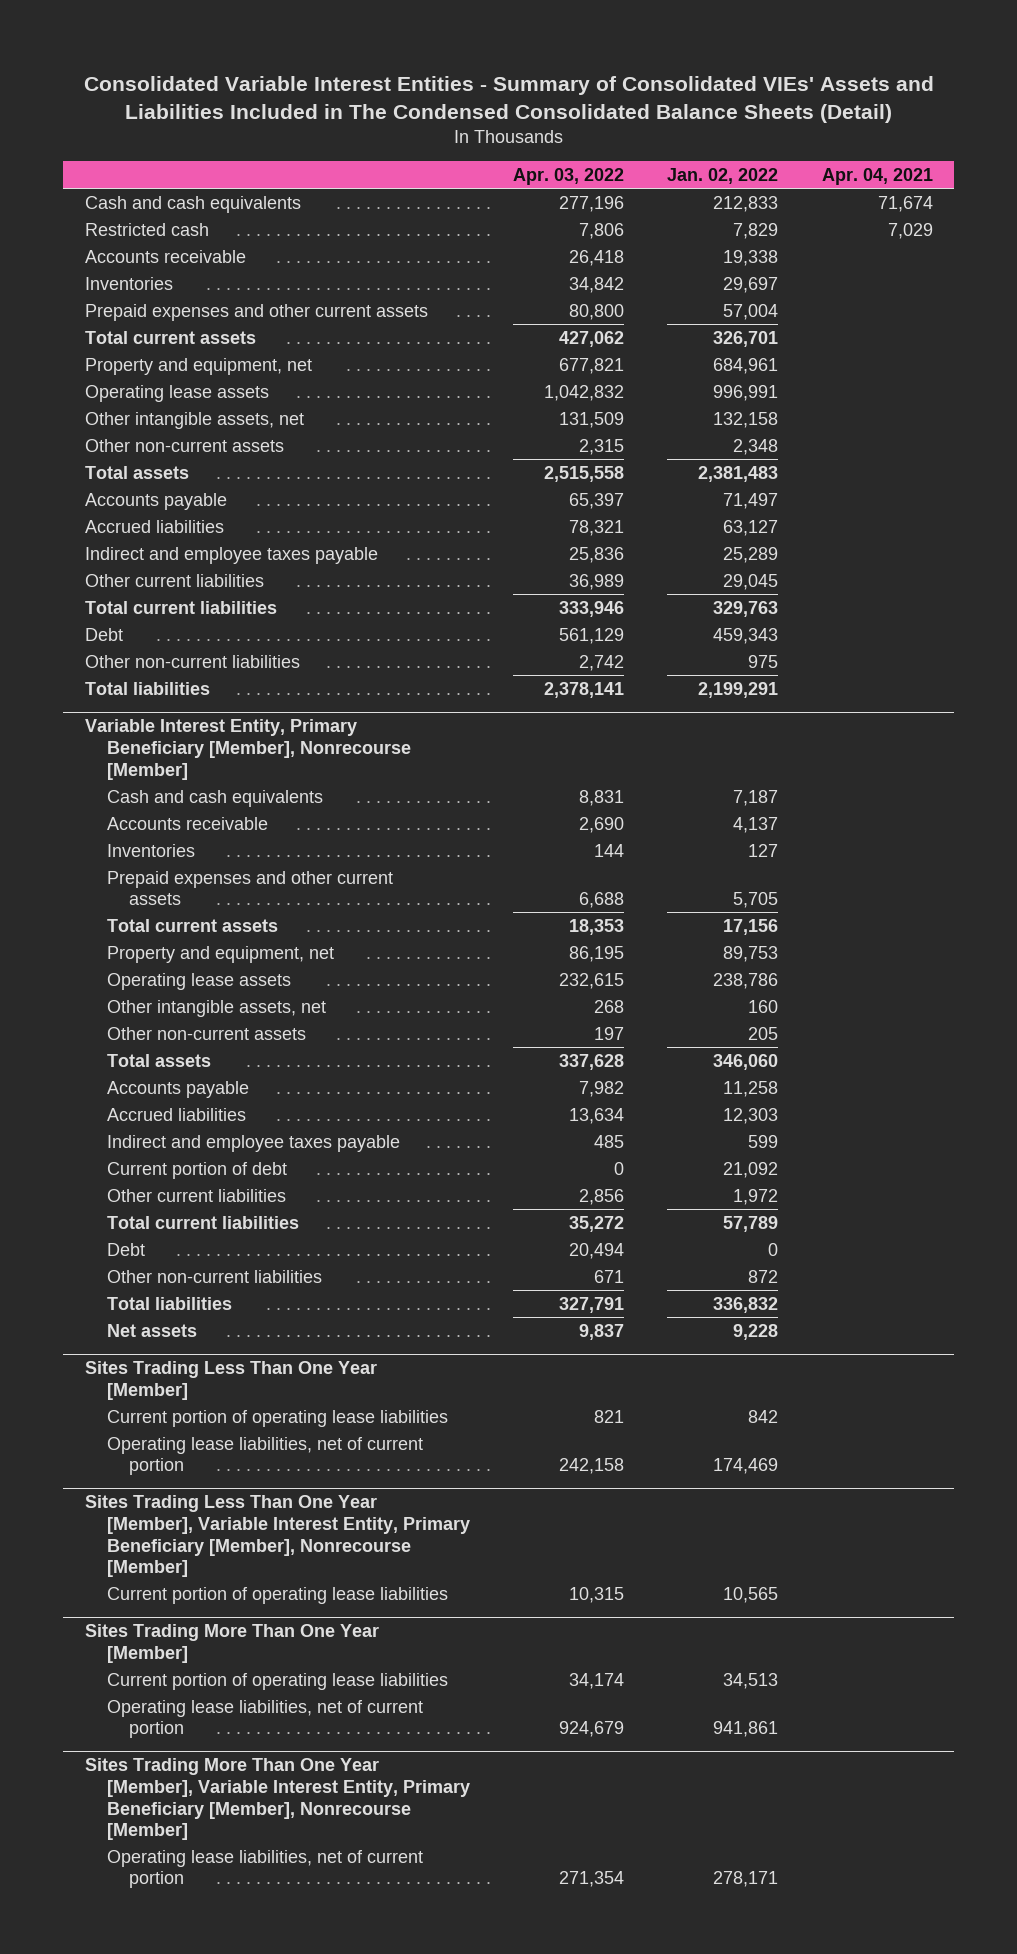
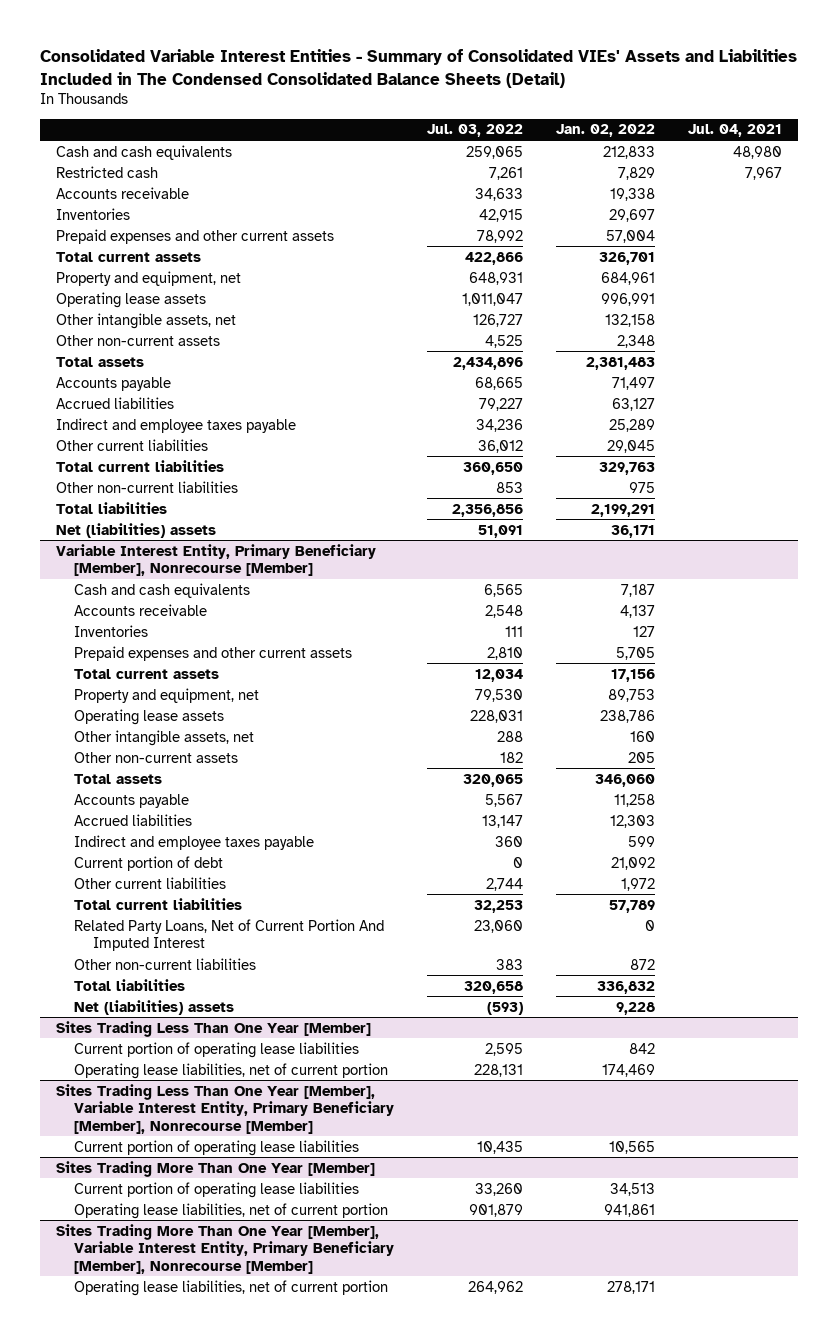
[513,167,625,185] Apr. 03, 2022 -> none
[821,167,933,185] Apr. 04, 2021 -> none
none -> [427,124,524,138] Jul. 03, 2022
none -> [687,124,782,138] Jul. 04, 2021
[84,627,123,641] Debt -> none
none -> [55,522,216,538] Net (liabilities) assets
[106,1242,145,1256] Debt -> none
none -> [74,918,385,952] Related Party Loans, Net of Current Portion And Imputed Interest
[106,1323,197,1337] Net assets -> [74,999,235,1015] Net (liabilities) assets

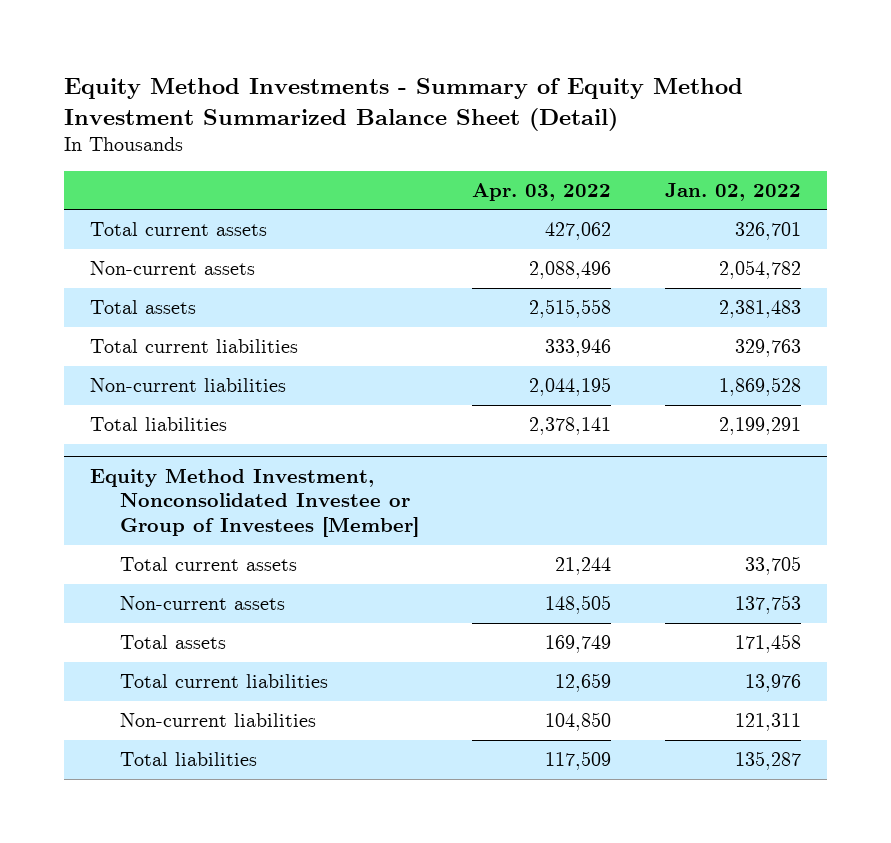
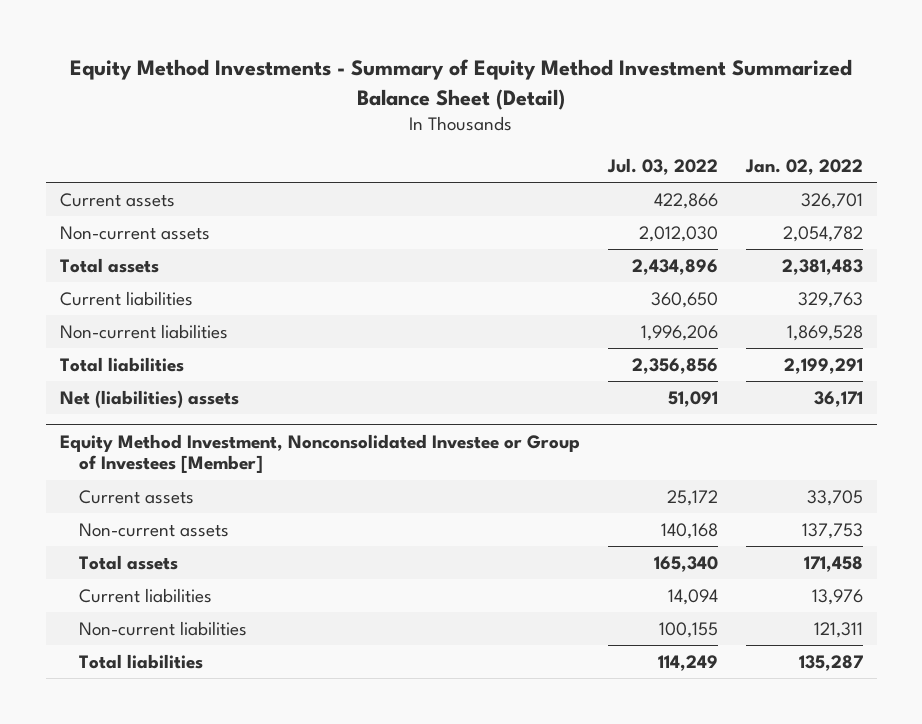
[472,182,612,201] Apr. 03, 2022 -> none
none -> [606,158,718,176] Jul. 03, 2022
[90,222,268,237] Total current assets -> [59,192,175,207] Current assets
[90,339,299,354] Total current liabilities -> [59,290,193,306] Current liabilities
none -> [59,389,239,408] Net (liabilities) assets
[120,557,298,572] Total current assets -> [79,489,195,504] Current assets
[120,674,329,689] Total current liabilities -> [79,587,213,603] Current liabilities

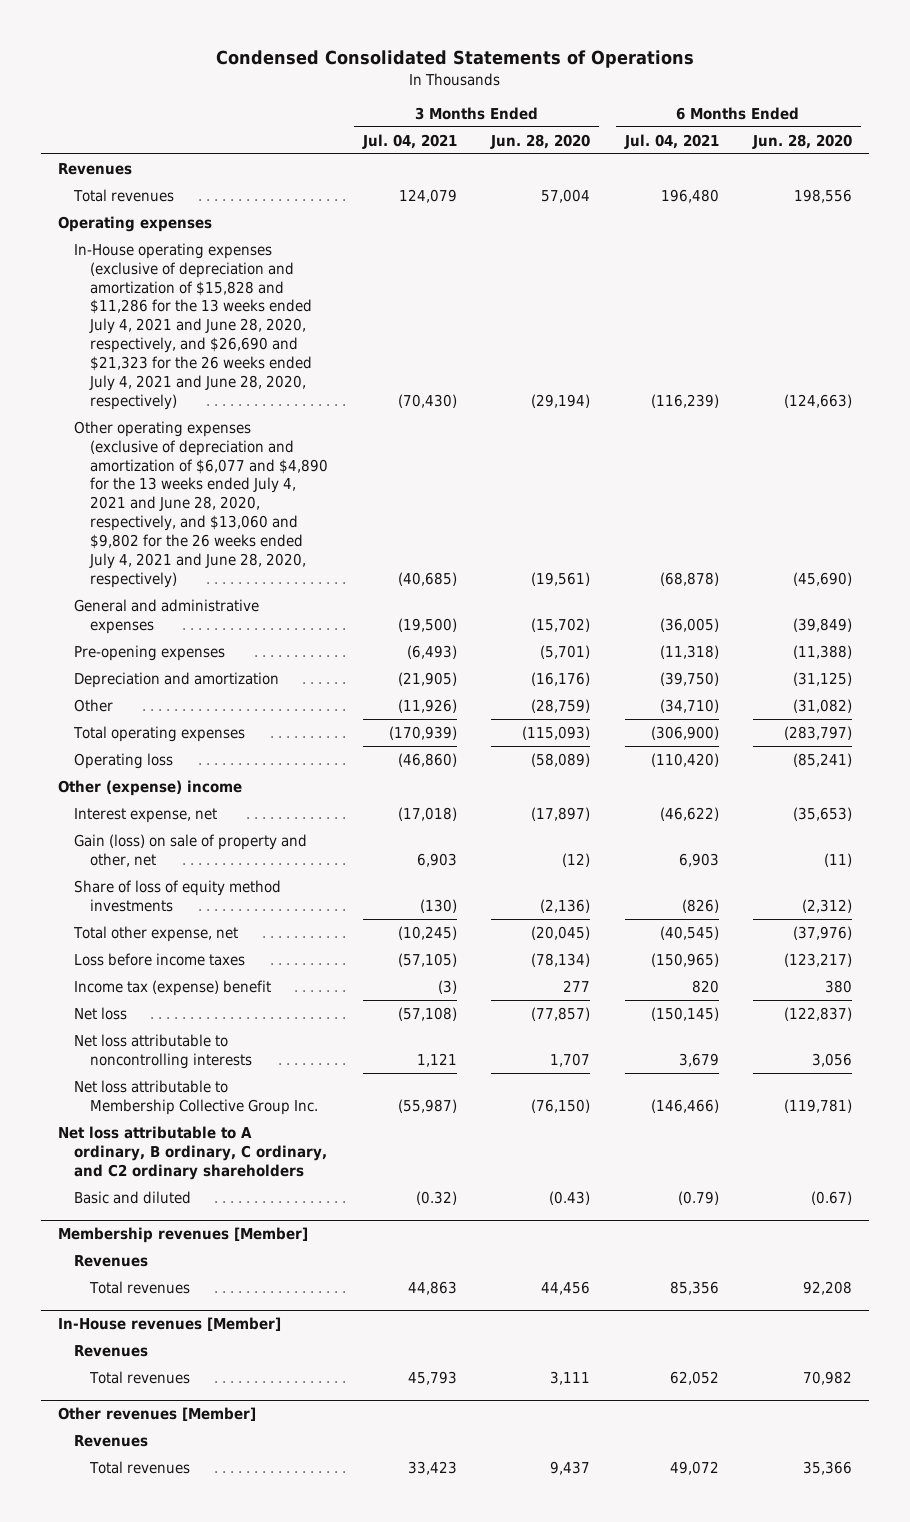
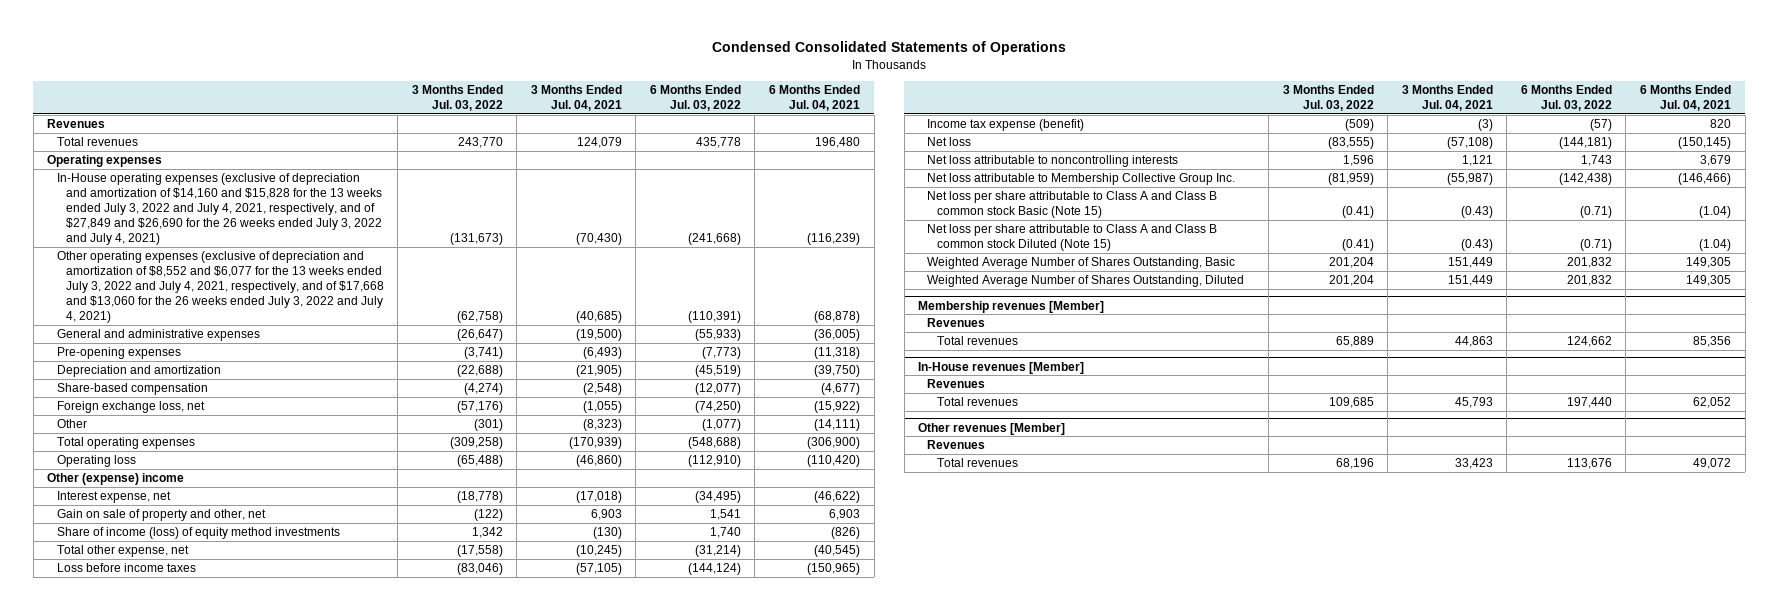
[490,133,591,149] Jun. 28, 2020 -> none
[752,133,853,149] Jun. 28, 2020 -> none
none -> [411,84,503,111] 3 Months Ended Jul. 03, 2022
none -> [649,84,741,111] 6 Months Ended Jul. 03, 2022
[74,242,313,410] In-House operating expenses (exclusive of depreciation and amortization of $15,828 and $11,286 for the 13 weeks ended July 4, 2021 and June 28, 2020, respectively, and $26,690 and $21,323 for the 26 weeks ended July 4, 2021 and June 28, 2020, respectively) -> [56,173,382,246] In-House operating expenses (exclusive of depreciation and amortization of $14,160 and $15,828 for the 13 weeks ended July 3, 2022 and July 4, 2021, respectively, and of $27,849 and $26,690 for the 26 weeks ended July 3, 2022 and July 4, 2021)
[74,420,329,588] Other operating expenses (exclusive of depreciation and amortization of $6,077 and $4,890 for the 13 weeks ended July 4, 2021 and June 28, 2020, respectively, and $13,060 and $9,802 for the 26 weeks ended July 4, 2021 and June 28, 2020, respectively) -> [56,251,384,324] Other operating expenses (exclusive of depreciation and amortization of $8,552 and $6,077 for the 13 weeks ended July 3, 2022 and July 4, 2021, respectively, and of $17,668 and $13,060 for the 26 weeks ended July 3, 2022 and July 4, 2021)
none -> [56,383,208,396] Share-based compensation
none -> [56,401,205,414] Foreign exchange loss, net
[397,698,457,713] (11,926) -> [582,419,622,432] (8,323)
[659,698,719,713] (34,710) -> [814,419,861,432] (14,111)
[74,833,308,867] Gain (loss) on sale of property and other, net -> [56,509,266,522] Gain on sale of property and other, net
[74,879,282,912] Share of loss of equity method investments -> [56,527,340,540] Share of income (loss) of equity method investments
[74,979,272,996] Income tax (expense) benefit -> [927,119,1085,132] Income tax expense (benefit)
[58,1125,328,1180] Net loss attributable to A ordinary, B ordinary, C ordinary, and C2 ordinary shareholders -> none
[74,1190,192,1204] Basic and diluted -> none
none -> [927,191,1218,219] Net loss per share attributable to Class A and Class B common stock Basic (Note 15)
none -> [927,224,1218,252] Net loss per share attributable to Class A and Class B common stock Diluted (Note 15)
none -> [927,257,1236,270] Weighted Average Number of Shares Outstanding, Basic
none -> [927,275,1245,288] Weighted Average Number of Shares Outstanding, Diluted

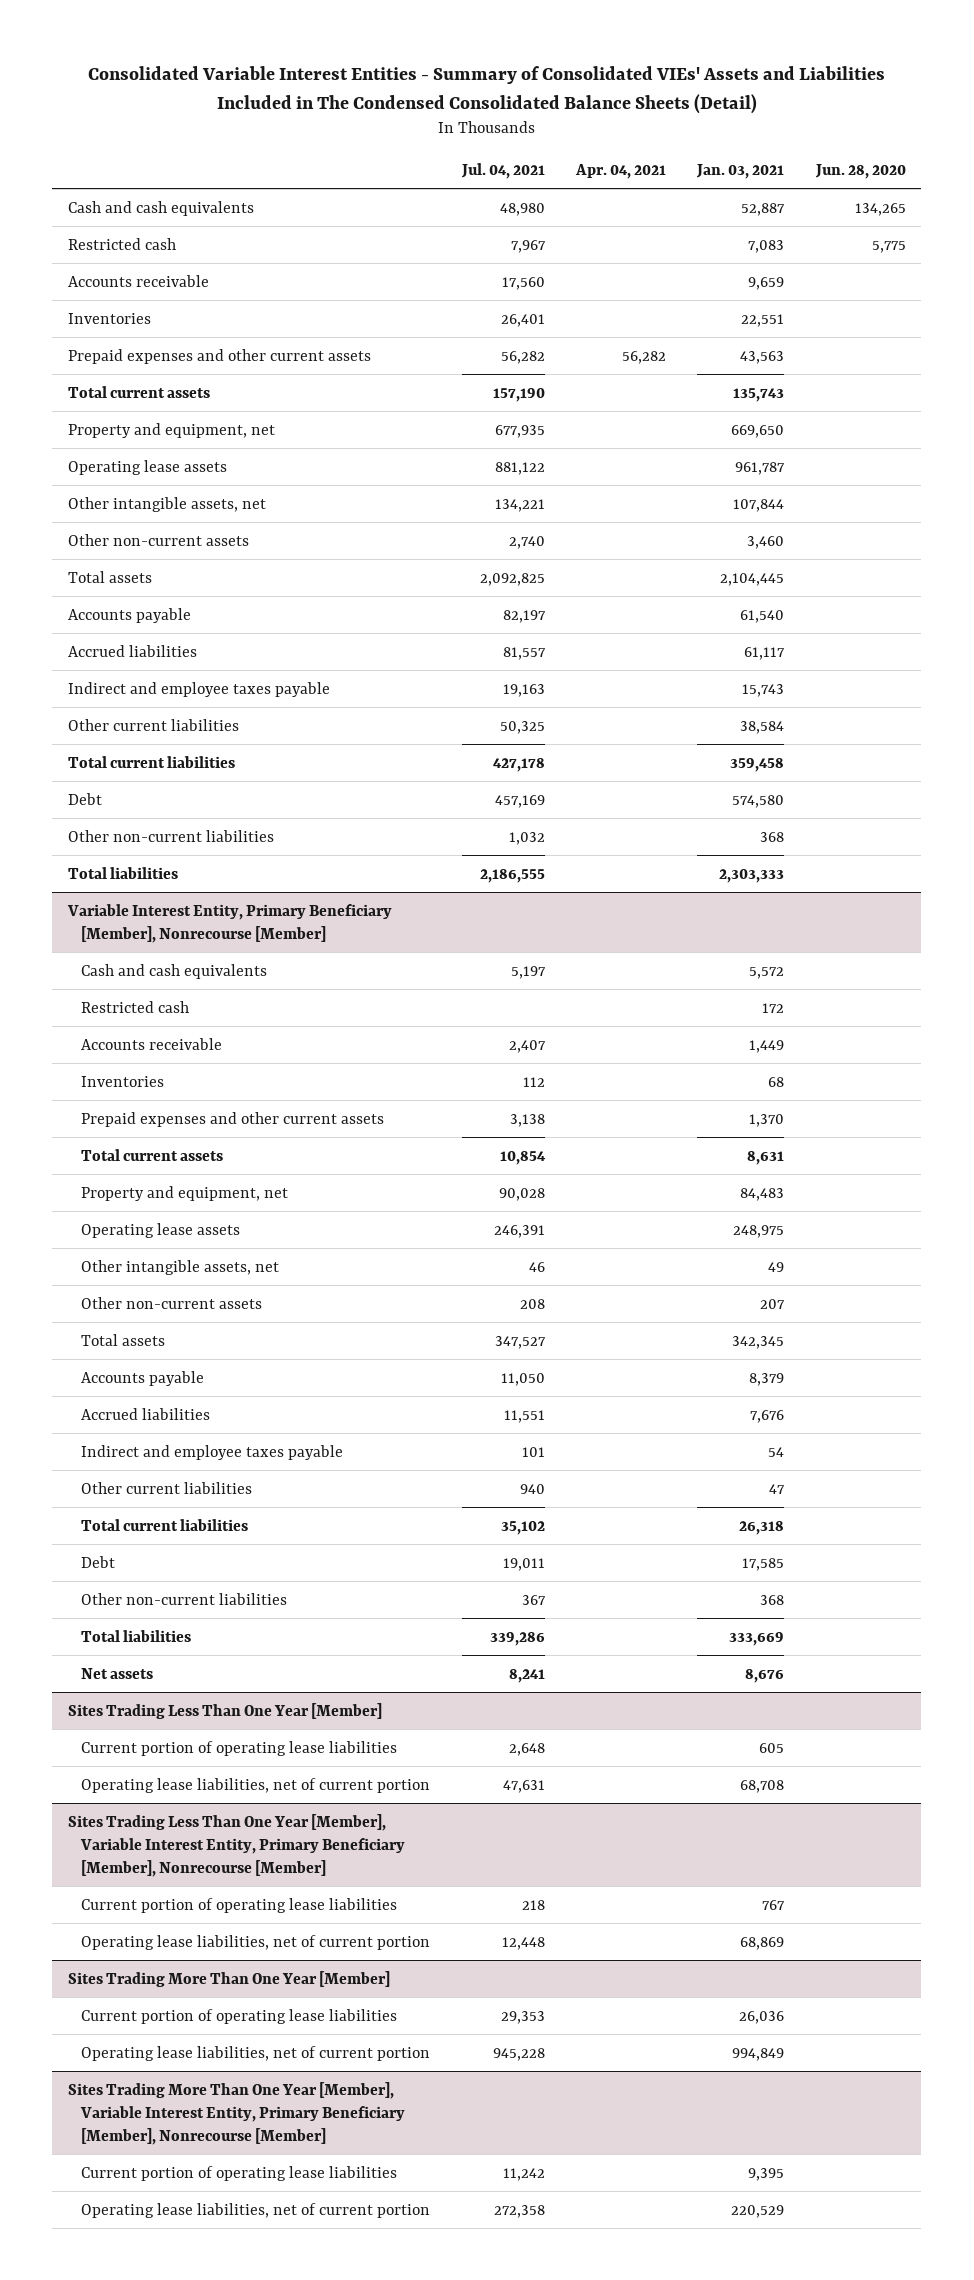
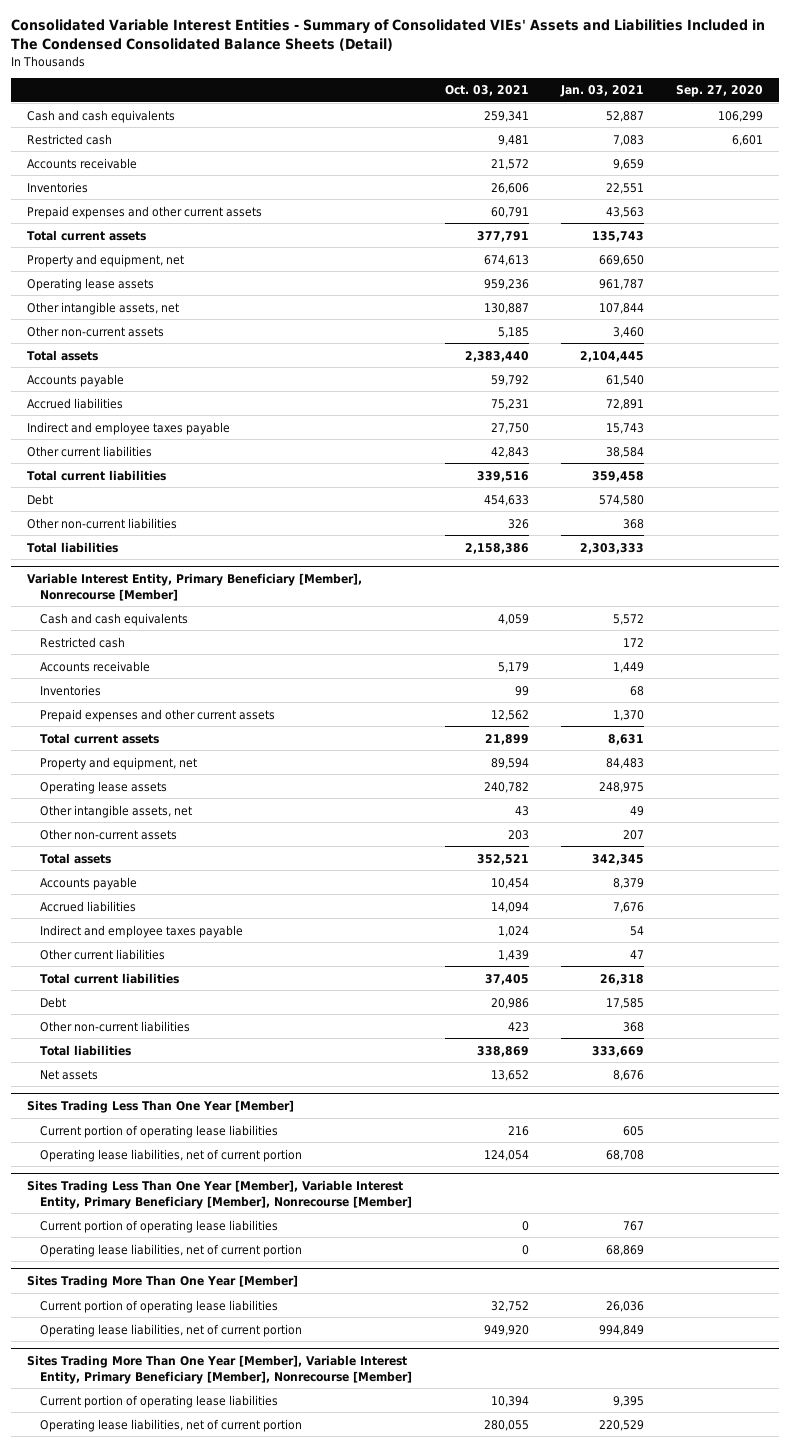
[460,162,545,179] Jul. 04, 2021 -> none
[574,163,666,179] Apr. 04, 2021 -> none
[814,163,906,179] Jun. 28, 2020 -> none
none -> [444,85,529,97] Oct. 03, 2021
none -> [676,85,764,98] Sep. 27, 2020
[744,646,786,660] 61,117 -> [605,398,644,410] 72,891

